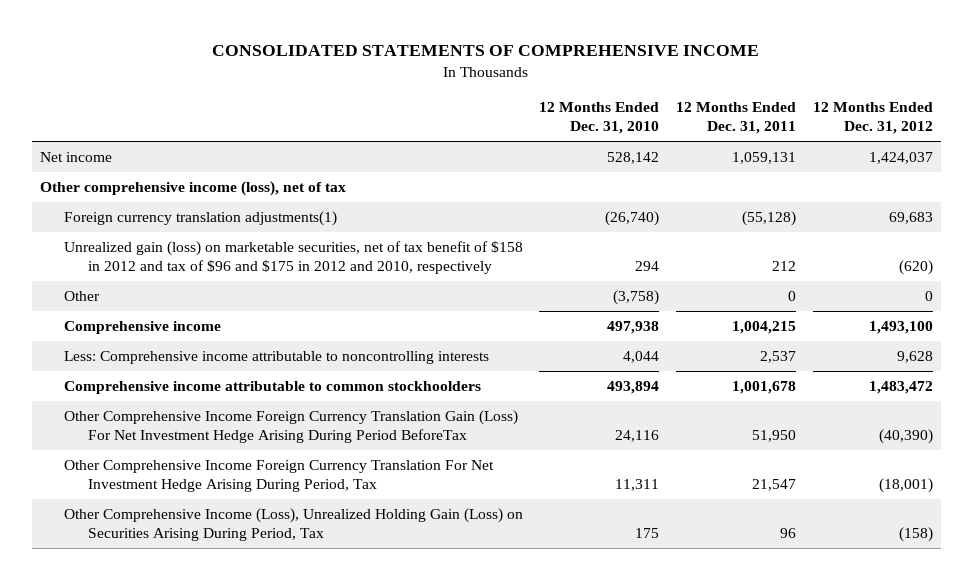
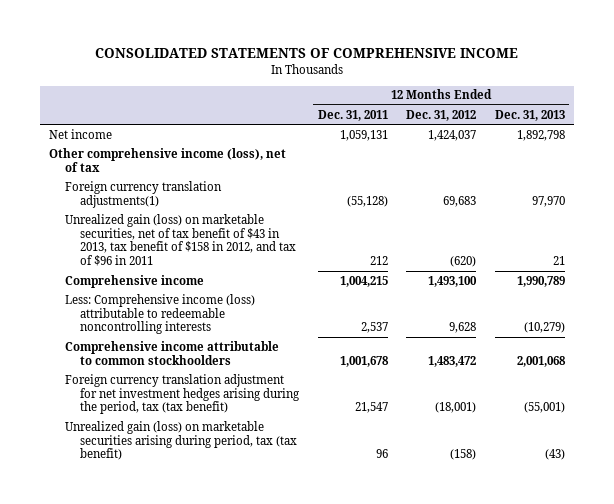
[539,102,660,135] 12 Months Ended Dec. 31, 2010 -> none
none -> [494,109,565,121] Dec. 31, 2013
[63,291,100,302] Other -> none
[63,241,523,275] Unrealized gain (loss) on marketable securities, net of tax benefit of $158 in 2012 and tax of $96 and $175 in 2012 and 2010, respectively -> [64,213,297,267] Unrealized gain (loss) on marketable securities, net of tax benefit of $43 in 2013, tax benefit of $158 in 2012, and tax of $96 in 2011
[63,351,489,365] Less: Comprehensive income attributable to noncontrolling interests -> [64,293,255,335] Less: Comprehensive income (loss) attributable to redeemable noncontrolling interests
[63,410,518,444] Other Comprehensive Income Foreign Currency Translation Gain (Loss) For Net Investment Hedge Arising During Period BeforeTax -> none
[63,460,494,493] Other Comprehensive Income Foreign Currency Translation For Net Investment Hedge Arising During Period, Tax -> [64,373,301,415] Foreign currency translation adjustment for net investment hedges arising during the period, tax (tax benefit)
[63,508,523,542] Other Comprehensive Income (Loss), Unrealized Holding Gain (Loss) on Securities Arising During Period, Tax -> [64,420,298,461] Unrealized gain (loss) on marketable securities arising during period, tax (tax benefit)

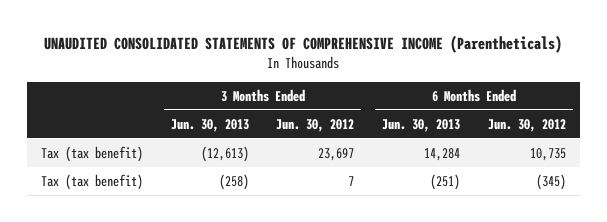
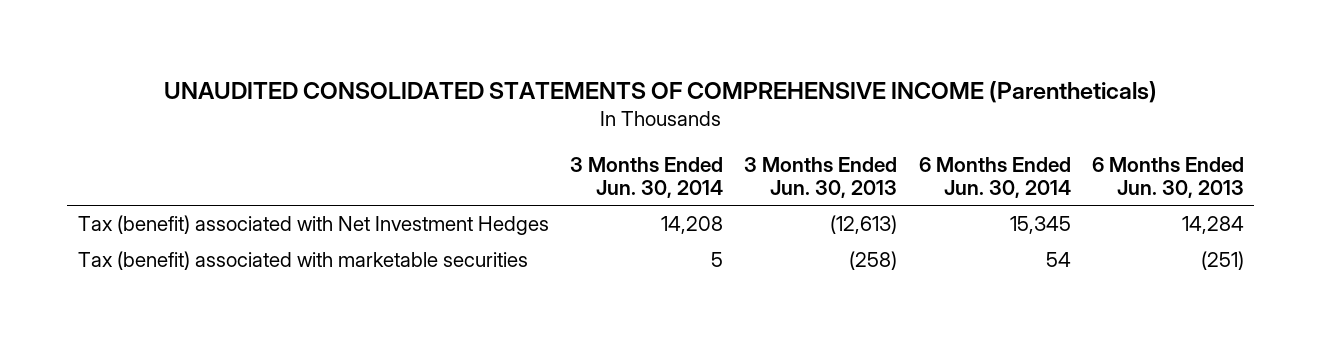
[276,118,355,132] Jun. 30, 2012 -> none
[487,118,566,132] Jun. 30, 2012 -> none
none -> [569,156,723,199] 3 Months Ended Jun. 30, 2014
none -> [918,156,1071,199] 6 Months Ended Jun. 30, 2014
[41,145,144,162] Tax (tax benefit) -> [77,215,549,236] Tax (benefit) associated with Net Investment Hedges
[41,173,144,190] Tax (tax benefit) -> [77,251,528,271] Tax (benefit) associated with marketable securities

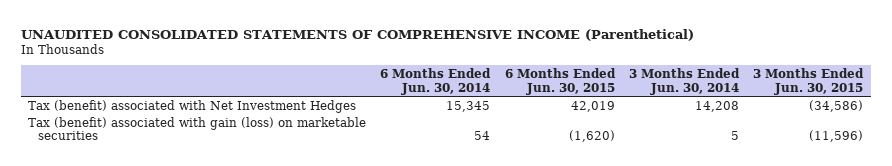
[163,80,1157,103] UNAUDITED CONSOLIDATED STATEMENTS OF COMPREHENSIVE INCOME (Parentheticals) -> [20,28,694,41] UNAUDITED CONSOLIDATED STATEMENTS OF COMPREHENSIVE INCOME (Parenthetical)
[744,156,898,199] 3 Months Ended Jun. 30, 2013 -> none
[1091,156,1244,199] 6 Months Ended Jun. 30, 2013 -> none
none -> [504,68,616,95] 6 Months Ended Jun. 30, 2015
none -> [753,68,865,95] 3 Months Ended Jun. 30, 2015
[77,251,528,271] Tax (benefit) associated with marketable securities -> [28,116,367,141] Tax (benefit) associated with gain (loss) on marketable securities

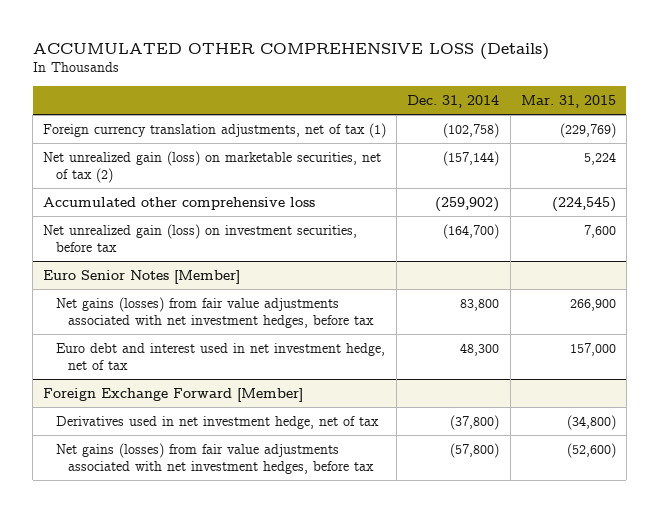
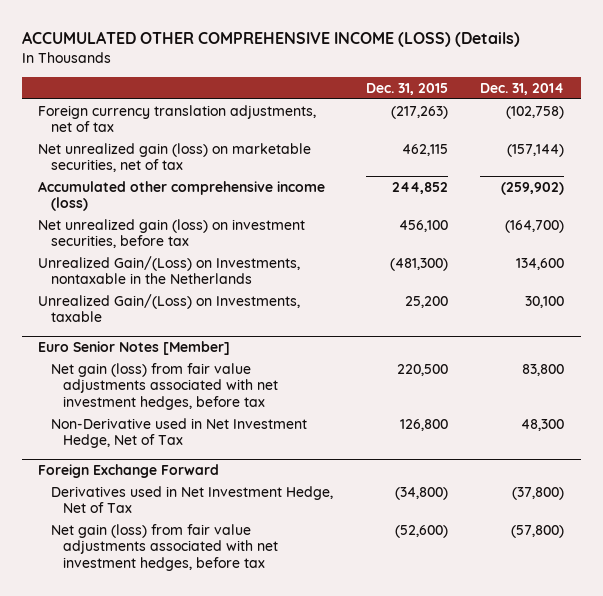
[32,42,549,60] ACCUMULATED OTHER COMPREHENSIVE LOSS (Details) -> [22,31,521,48] ACCUMULATED OTHER COMPREHENSIVE INCOME (LOSS) (Details)
[520,94,616,108] Mar. 31, 2015 -> none
none -> [365,83,448,96] Dec. 31, 2015
[43,122,387,138] Foreign currency translation adjustments, net of tax (1) -> [38,104,317,133] Foreign currency translation adjustments, net of tax
[43,150,382,184] Net unrealized gain (loss) on marketable securities, net of tax (2) -> [38,142,312,173] Net unrealized gain (loss) on marketable securities, net of tax
[43,196,316,210] Accumulated other comprehensive loss -> [38,180,326,212] Accumulated other comprehensive income (loss)
none -> [38,255,301,285] Unrealized Gain/(Loss) on Investments, nontaxable in the Netherlands
none -> [38,293,301,323] Unrealized Gain/(Loss) on Investments, taxable
[55,296,374,329] Net gains (losses) from fair value adjustments associated with net investment hedges, before tax -> [50,362,279,411] Net gain (loss) from fair value adjustments associated with net investment hedges, before tax
[55,342,385,371] Euro debt and interest used in net investment hedge, net of tax -> [50,417,307,449] Non-Derivative used in Net Investment Hedge, Net of Tax
[43,387,304,402] Foreign Exchange Forward [Member] -> [38,464,220,479] Foreign Exchange Forward
[55,415,379,429] Derivatives used in net investment hedge, net of tax -> [50,485,333,514] Derivatives used in Net Investment Hedge, Net of Tax
[55,442,374,475] Net gains (losses) from fair value adjustments associated with net investment hedges, before tax -> [50,523,279,572] Net gain (loss) from fair value adjustments associated with net investment hedges, before tax

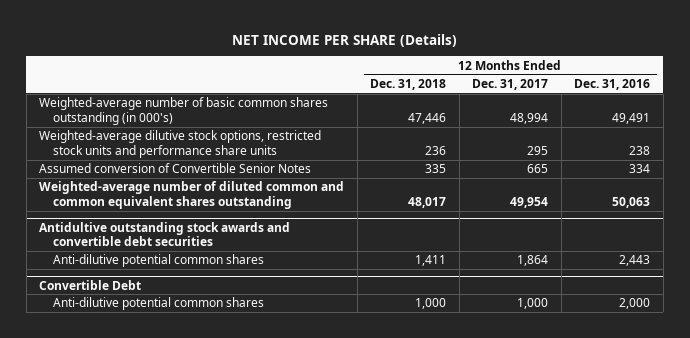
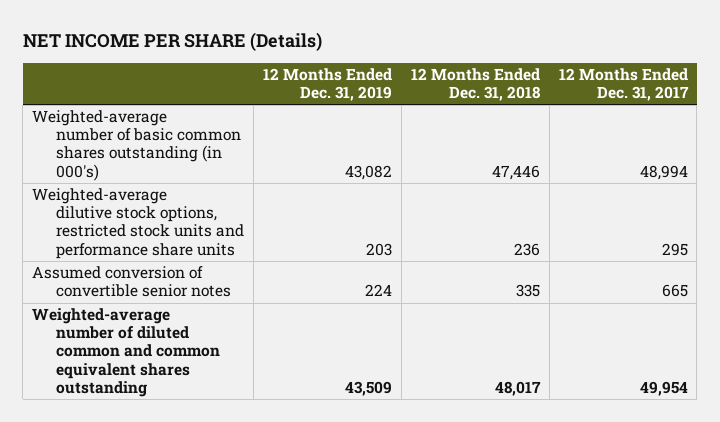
[574,78,651,90] Dec. 31, 2016 -> none
none -> [262,68,392,102] 12 Months Ended Dec. 31, 2019
[39,163,312,174] Assumed conversion of Convertible Senior Notes -> [32,266,232,298] Assumed conversion of convertible senior notes
[39,221,291,246] Antidultive outstanding stock awards and convertible debt securities -> none
[53,254,265,268] Anti-dilutive potential common shares -> none
[39,279,142,290] Convertible Debt -> none
[53,297,265,311] Anti-dilutive potential common shares -> none

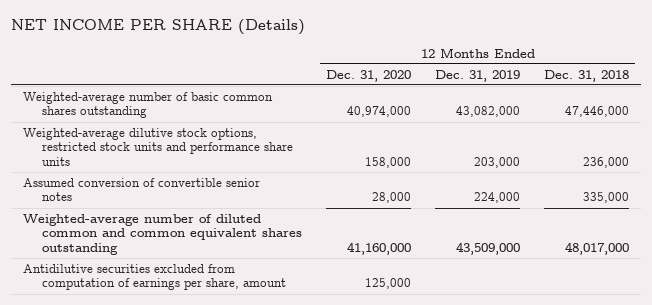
[558,68,689,102] 12 Months Ended Dec. 31, 2017 -> none
none -> [325,69,411,82] Dec. 31, 2020
[32,110,242,181] Weighted-average number of basic common shares outstanding (in 000's) -> [22,91,273,119] Weighted-average number of basic common shares outstanding
[344,164,392,180] 43,082 -> [456,106,521,118] 43,082,000
[491,164,540,180] 47,446 -> [565,106,630,118] 47,446,000
[365,242,392,256] 203 -> [474,157,521,169] 203,000
[513,242,540,256] 236 -> [583,157,630,169] 236,000
[364,284,392,297] 224 -> [474,192,521,204] 224,000
[515,284,540,298] 335 -> [583,192,630,204] 335,000
[344,380,392,396] 43,509 -> [456,242,521,256] 43,509,000
[494,380,541,396] 48,017 -> [565,242,630,256] 48,017,000
none -> [22,263,286,291] Antidilutive securities excluded from computation of earnings per share, amount

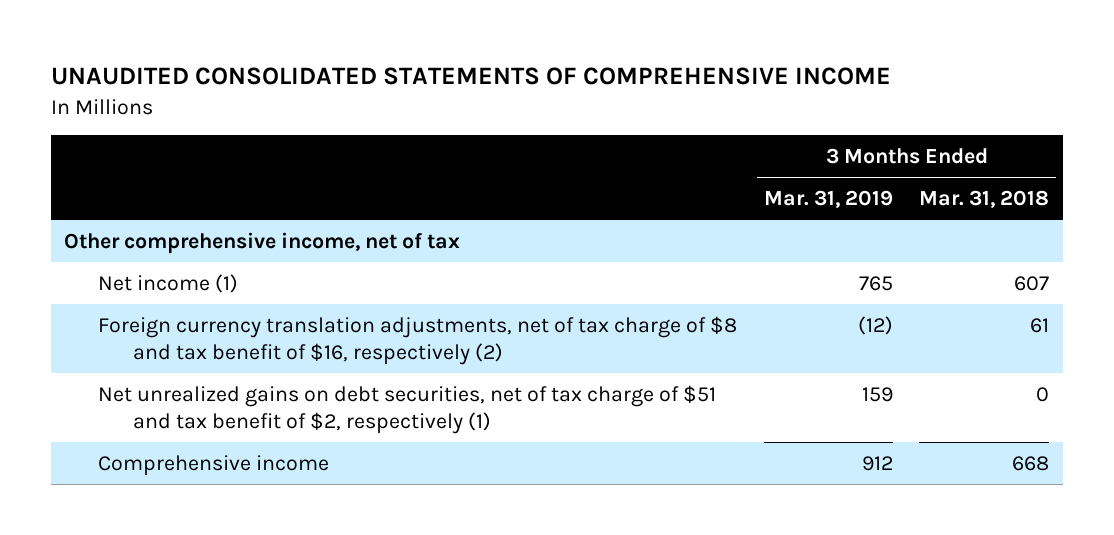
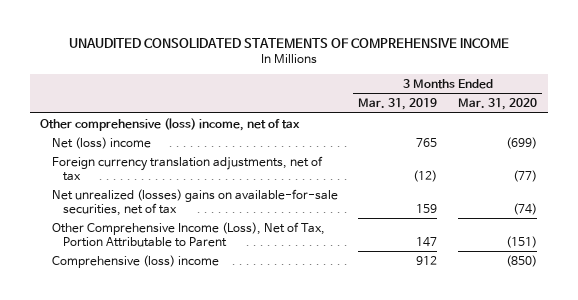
[919,190,1050,209] Mar. 31, 2018 -> none
none -> [458,98,538,111] Mar. 31, 2020
[64,231,461,254] Other comprehensive income, net of tax -> [40,117,301,131] Other comprehensive (loss) income, net of tax
[98,273,239,293] Net income (1) -> [51,136,151,149] Net (loss) income
[98,315,738,365] Foreign currency translation adjustments, net of tax charge of $8 and tax benefit of $16, respectively (2) -> [51,155,323,181] Foreign currency translation adjustments, net of tax
[98,384,717,434] Net unrealized gains on debt securities, net of tax charge of $51 and tax benefit of $2, respectively (1) -> [51,188,338,216] Net unrealized (losses) gains on available-for-sale securities, net of tax
none -> [51,221,325,247] Other Comprehensive Income (Loss), Net of Tax, Portion Attributable to Parent
[98,454,330,476] Comprehensive income -> [51,254,219,268] Comprehensive (loss) income

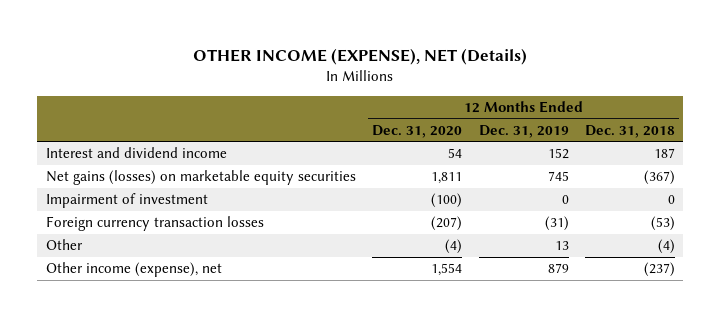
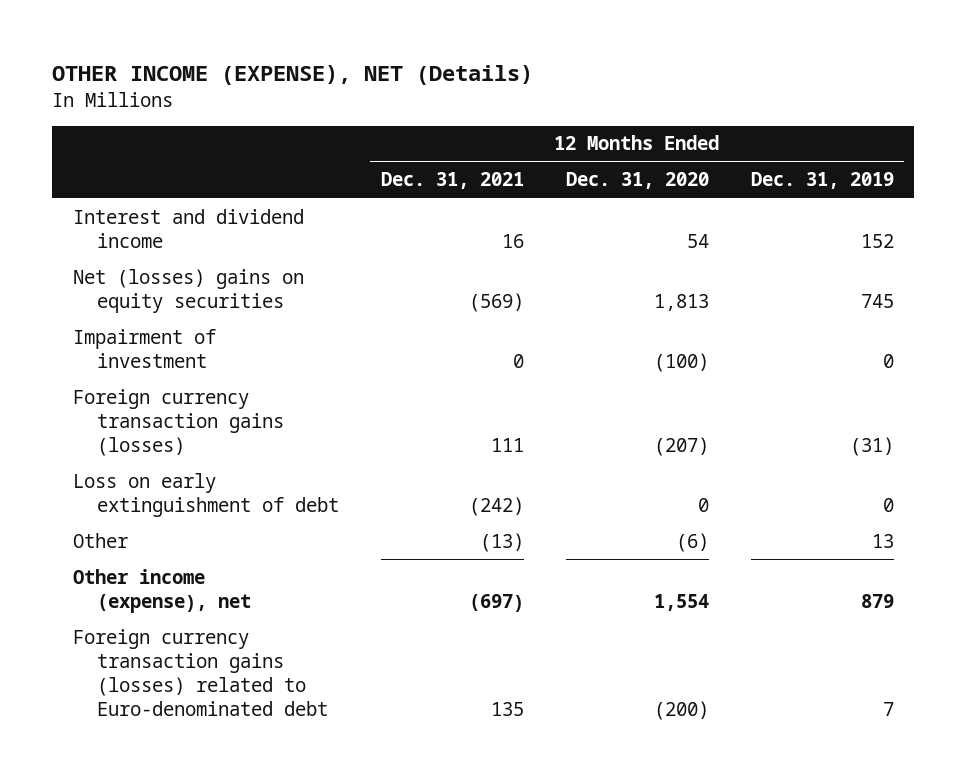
[585,124,676,138] Dec. 31, 2018 -> none
none -> [380,172,524,190] Dec. 31, 2021
[45,170,356,186] Net gains (losses) on marketable equity securities -> [72,268,304,313] Net (losses) gains on equity securities
[431,172,463,185] 1,811 -> [653,293,709,311] 1,813
[45,216,264,232] Foreign currency transaction losses -> [72,388,284,456] Foreign currency transaction gains (losses)
none -> [72,472,339,517] Loss on early extinguishment of debt
[445,239,463,255] (4) -> [675,532,709,552] (6)
none -> [72,628,328,716] Foreign currency transaction gains (losses) related to Euro-denominated debt

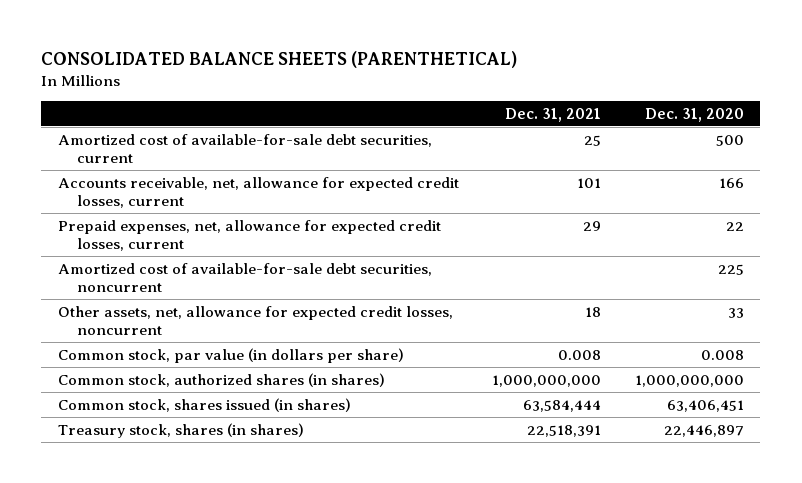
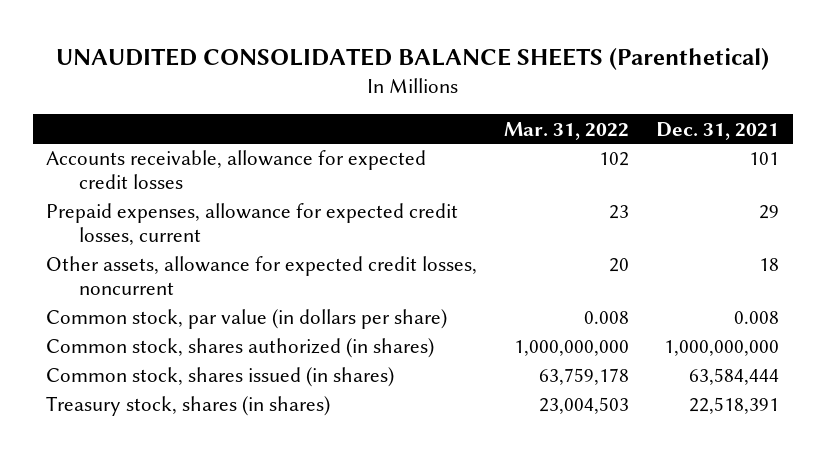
[41,51,518,69] CONSOLIDATED BALANCE SHEETS (PARENTHETICAL) -> [55,48,769,71] UNAUDITED CONSOLIDATED BALANCE SHEETS (Parenthetical)
[644,107,744,122] Dec. 31, 2020 -> none
none -> [504,121,630,140] Mar. 31, 2022
[58,133,433,163] Amortized cost of available-for-sale debt securities, current -> none
[58,262,433,292] Amortized cost of available-for-sale debt securities, noncurrent -> none
[58,176,460,208] Accounts receivable, net, allowance for expected credit losses, current -> [46,150,427,190] Accounts receivable, allowance for expected credit losses
[58,219,442,251] Prepaid expenses, net, allowance for expected credit losses, current -> [46,203,459,246] Prepaid expenses, allowance for expected credit losses, current
[58,305,454,335] Other assets, net, allowance for expected credit losses, noncurrent -> [46,256,478,296] Other assets, allowance for expected credit losses, noncurrent
[58,372,386,387] Common stock, authorized shares (in shares) -> [46,338,435,359] Common stock, shares authorized (in shares)

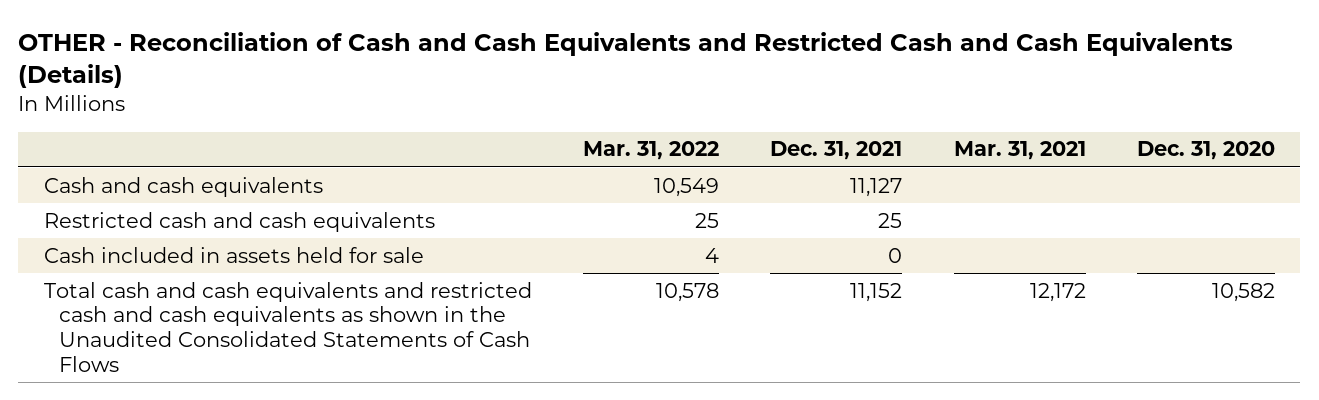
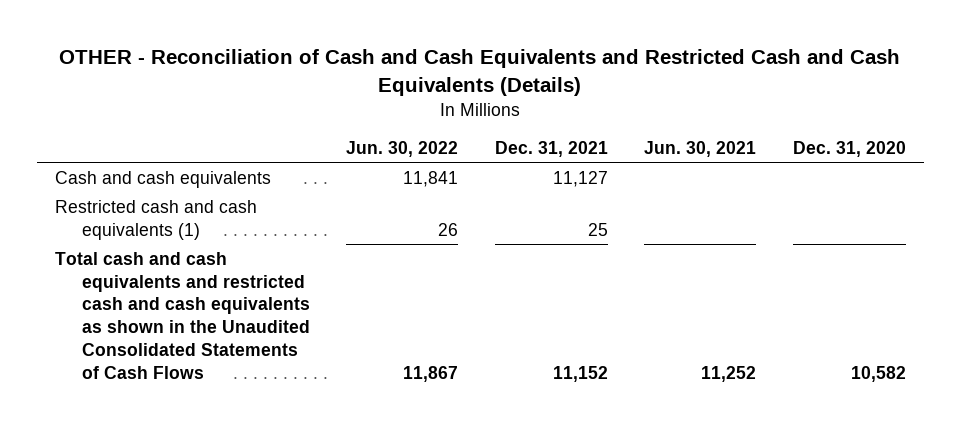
[583,141,720,161] Mar. 31, 2022 -> none
[953,141,1086,161] Mar. 31, 2021 -> none
none -> [346,140,459,157] Jun. 30, 2022
none -> [644,140,757,157] Jun. 30, 2021
[44,246,425,263] Cash included in assets held for sale -> none
[44,211,436,232] Restricted cash and cash equivalents -> [55,199,258,240] Restricted cash and cash equivalents (1)

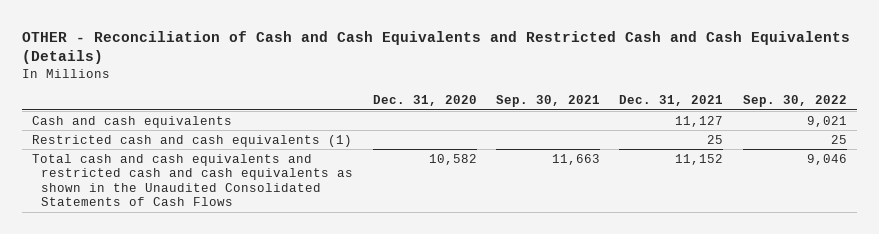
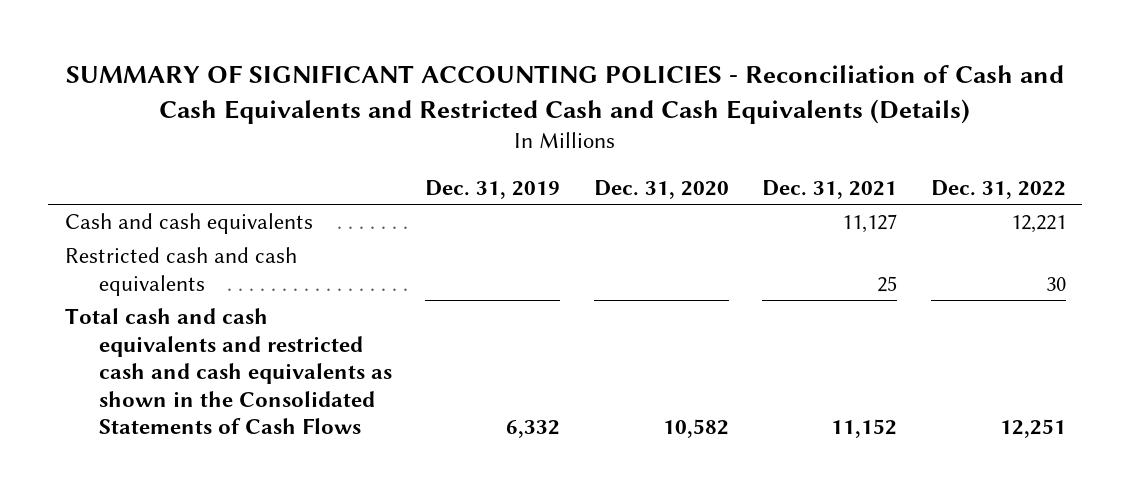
[22,30,851,65] OTHER - Reconciliation of Cash and Cash Equivalents and Restricted Cash and Cash Equivalents (Details) -> [66,64,1065,124] SUMMARY OF SIGNIFICANT ACCOUNTING POLICIES - Reconciliation of Cash and Cash Equivalents and Restricted Cash and Cash Equivalents (Details)
[496,95,601,108] Sep. 30, 2021 -> none
[742,95,847,108] Sep. 30, 2022 -> none
none -> [425,179,561,199] Dec. 31, 2019
none -> [930,179,1066,199] Dec. 31, 2022
[31,134,352,147] Restricted cash and cash equivalents (1) -> [64,247,297,296] Restricted cash and cash equivalents
[31,153,354,207] Total cash and cash equivalents and restricted cash and cash equivalents as shown in the Unaudited Consolidated Statements of Cash Flows -> [64,308,392,435] Total cash and cash equivalents and restricted cash and cash equivalents as shown in the Consolidated Statements of Cash Flows

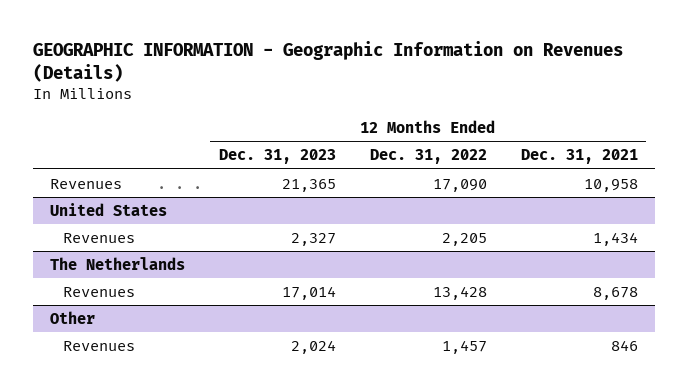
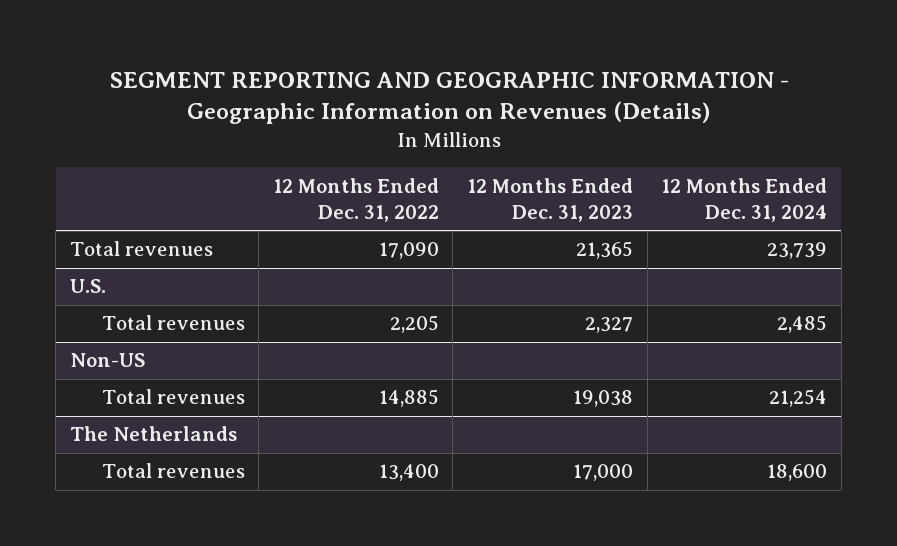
[33,40,624,82] GEOGRAPHIC INFORMATION - Geographic Information on Revenues (Details) -> [109,71,789,125] SEGMENT REPORTING AND GEOGRAPHIC INFORMATION - Geographic Information on Revenues (Details)
[520,149,638,165] Dec. 31, 2021 -> none
none -> [661,177,828,223] 12 Months Ended Dec. 31, 2024
[49,178,122,189] Revenues -> [70,241,214,257] Total revenues
[49,202,167,216] United States -> [70,279,107,294] U.S.
[62,232,135,243] Revenues -> [101,315,245,331] Total revenues
none -> [70,353,146,368] Non-US
none -> [101,389,245,405] Total revenues
[49,310,95,324] Other -> none
[62,340,135,351] Revenues -> none
[62,286,135,297] Revenues -> [101,463,245,479] Total revenues
[281,285,336,300] 17,014 -> [573,464,634,482] 17,000
[432,285,487,300] 13,428 -> [378,464,439,482] 13,400

